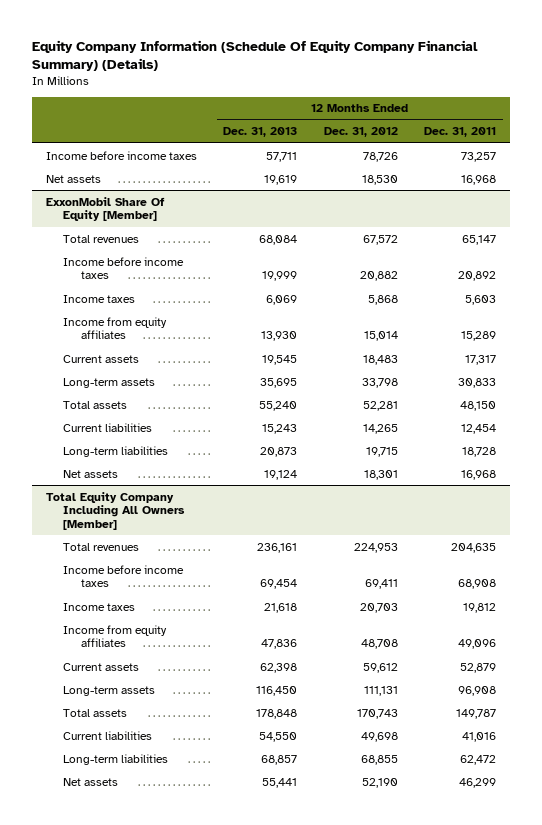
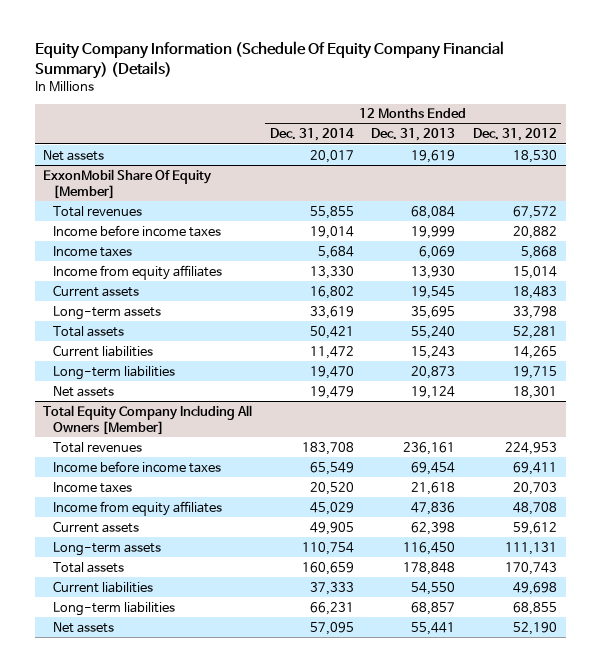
[424,127,497,138] Dec. 31, 2011 -> none
none -> [269,128,354,142] Dec. 31, 2014
[45,150,197,160] Income before income taxes -> none

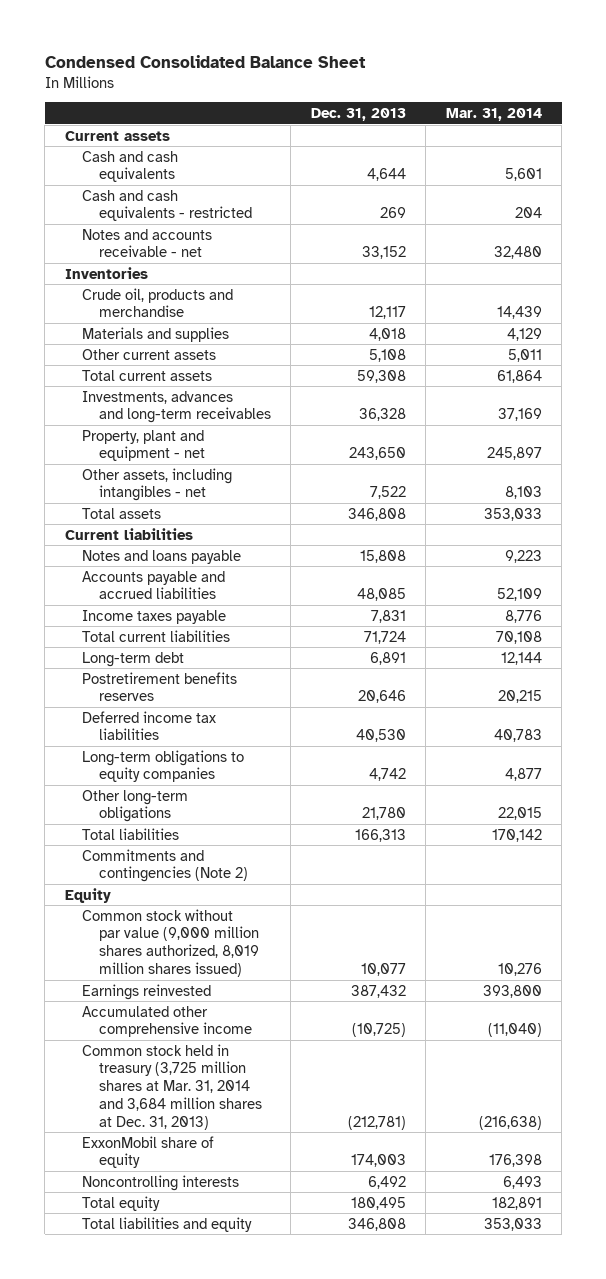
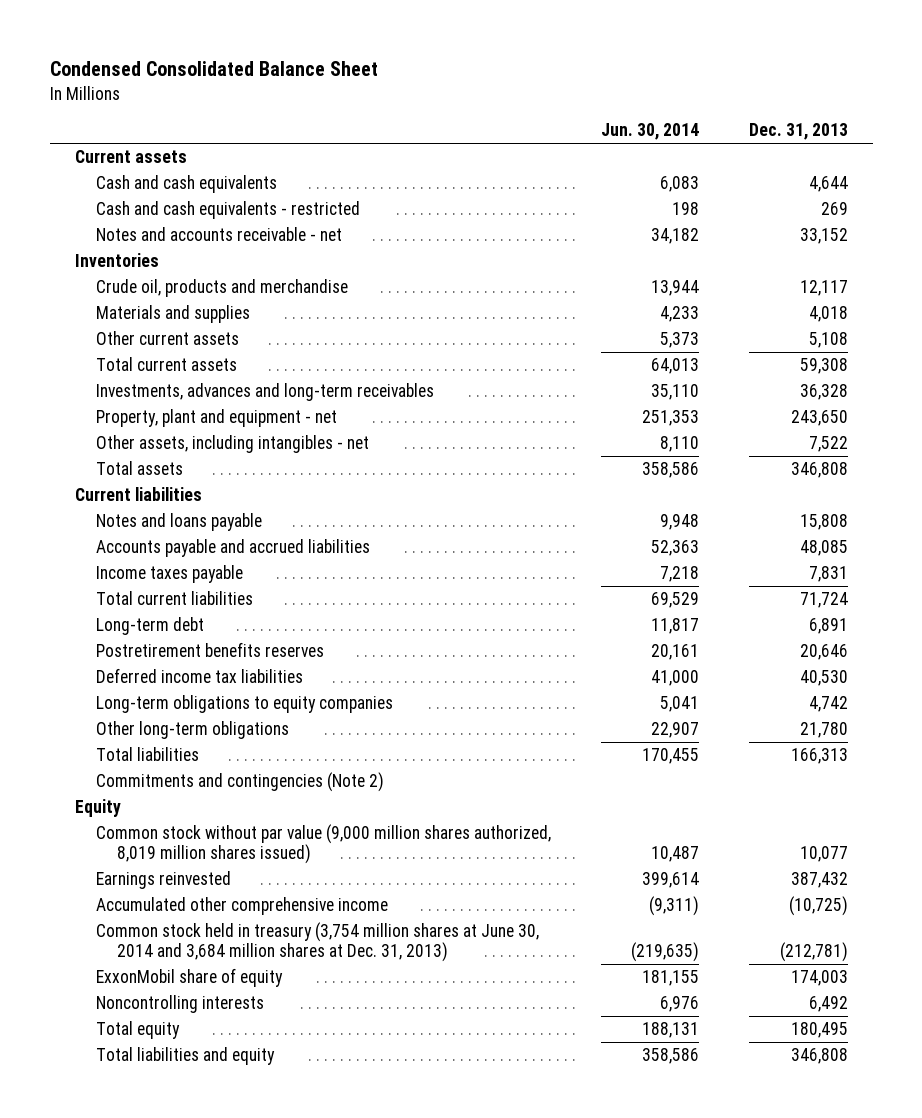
[445,108,542,122] Mar. 31, 2014 -> none
none -> [600,123,699,141] Jun. 30, 2014
[81,1043,263,1130] Common stock held in treasury (3,725 million shares at Mar. 31, 2014 and 3,684 million shares at Dec. 31, 2013) -> [95,922,539,963] Common stock held in treasury (3,754 million shares at June 30, 2014 and 3,684 million shares at Dec. 31, 2013)

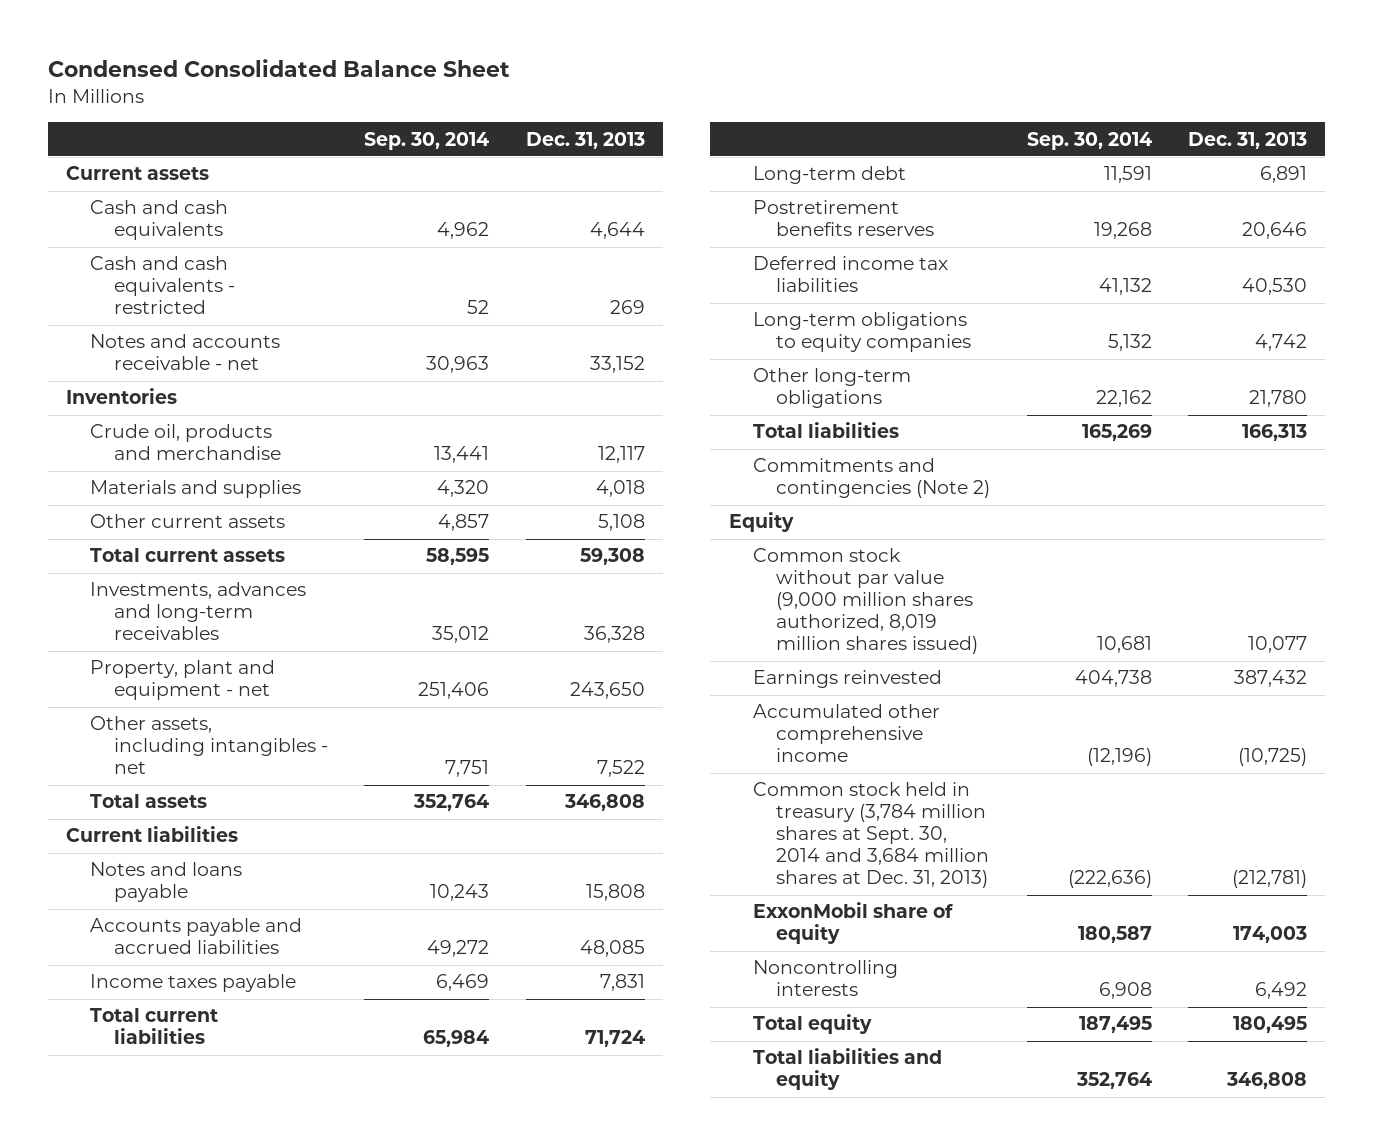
[600,123,699,141] Jun. 30, 2014 -> none
none -> [364,131,490,150] Sep. 30, 2014
[95,922,539,963] Common stock held in treasury (3,754 million shares at June 30, 2014 and 3,684 million shares at Dec. 31, 2013) -> [752,782,990,889] Common stock held in treasury (3,784 million shares at Sept. 30, 2014 and 3,684 million shares at Dec. 31, 2013)

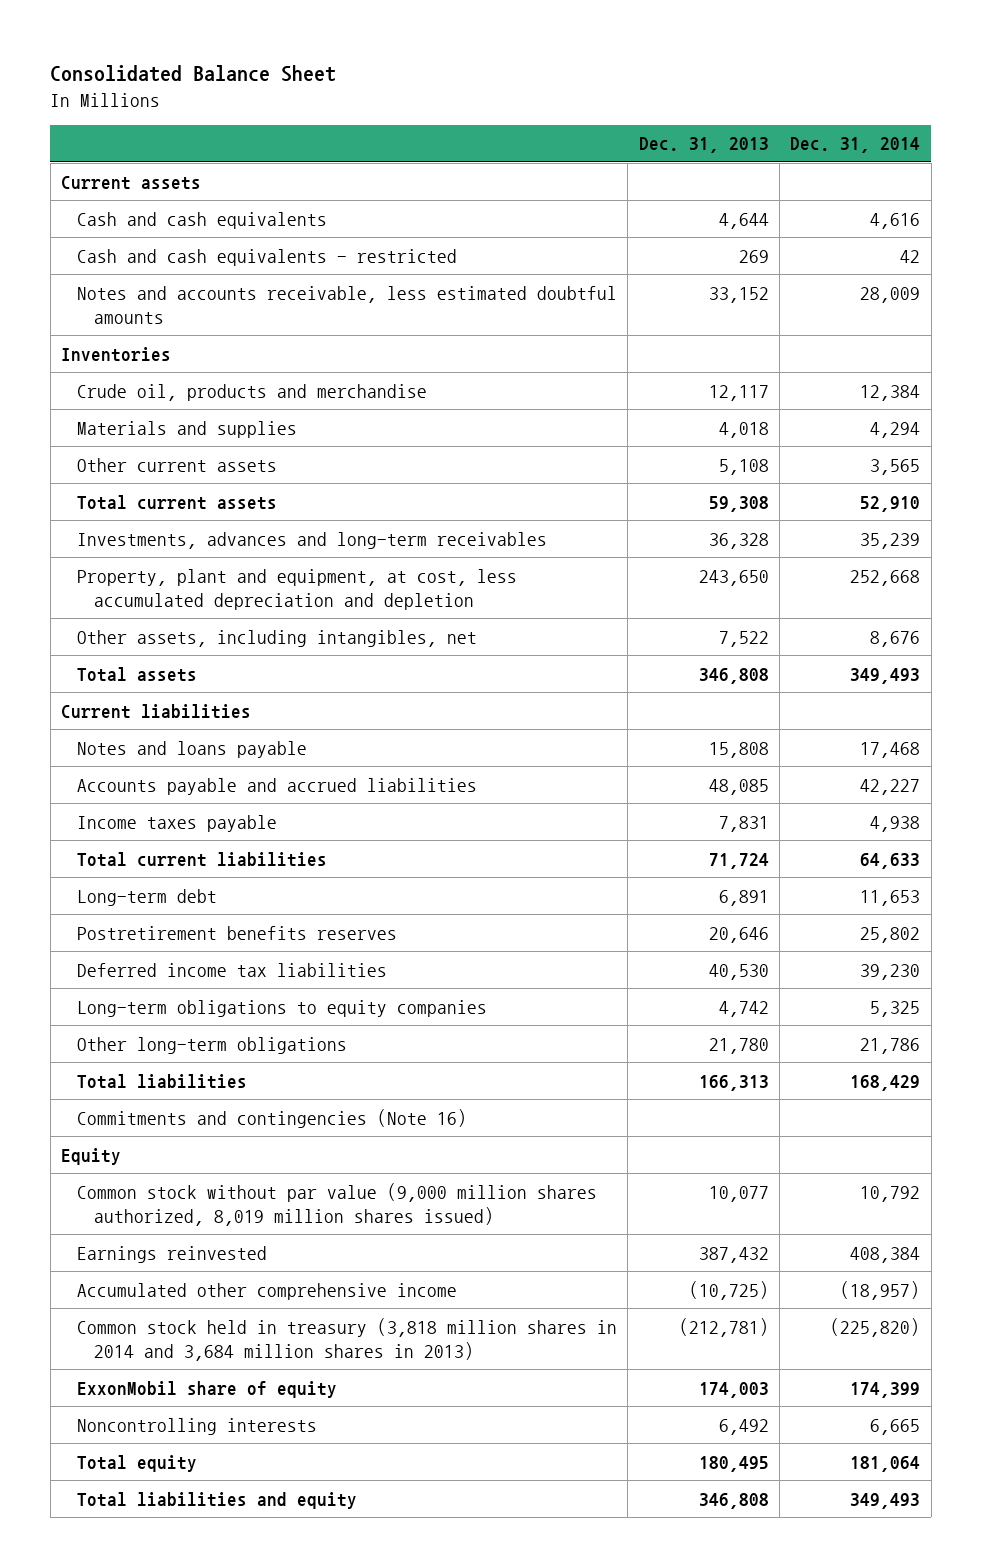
[47,59,510,78] Condensed Consolidated Balance Sheet -> [50,64,337,82] Consolidated Balance Sheet
[364,131,490,150] Sep. 30, 2014 -> none
none -> [790,137,921,154] Dec. 31, 2014
[89,334,280,371] Notes and accounts receivable - net -> [77,285,618,324] Notes and accounts receivable, less estimated doubtful amounts
[89,660,275,701] Property, plant and equipment - net -> [77,568,518,610] Property, plant and equipment, at cost, less accumulated depreciation and depletion
[89,716,328,775] Other assets, including intangibles - net -> [77,629,478,647] Other assets, including intangibles, net
[752,458,991,499] Commitments and contingencies (Note 2) -> [77,1108,468,1128] Commitments and contingencies (Note 16)
[752,782,990,889] Common stock held in treasury (3,784 million shares at Sept. 30, 2014 and 3,684 million shares at Dec. 31, 2013) -> [77,1317,618,1361] Common stock held in treasury (3,818 million shares in 2014 and 3,684 million shares in 2013)

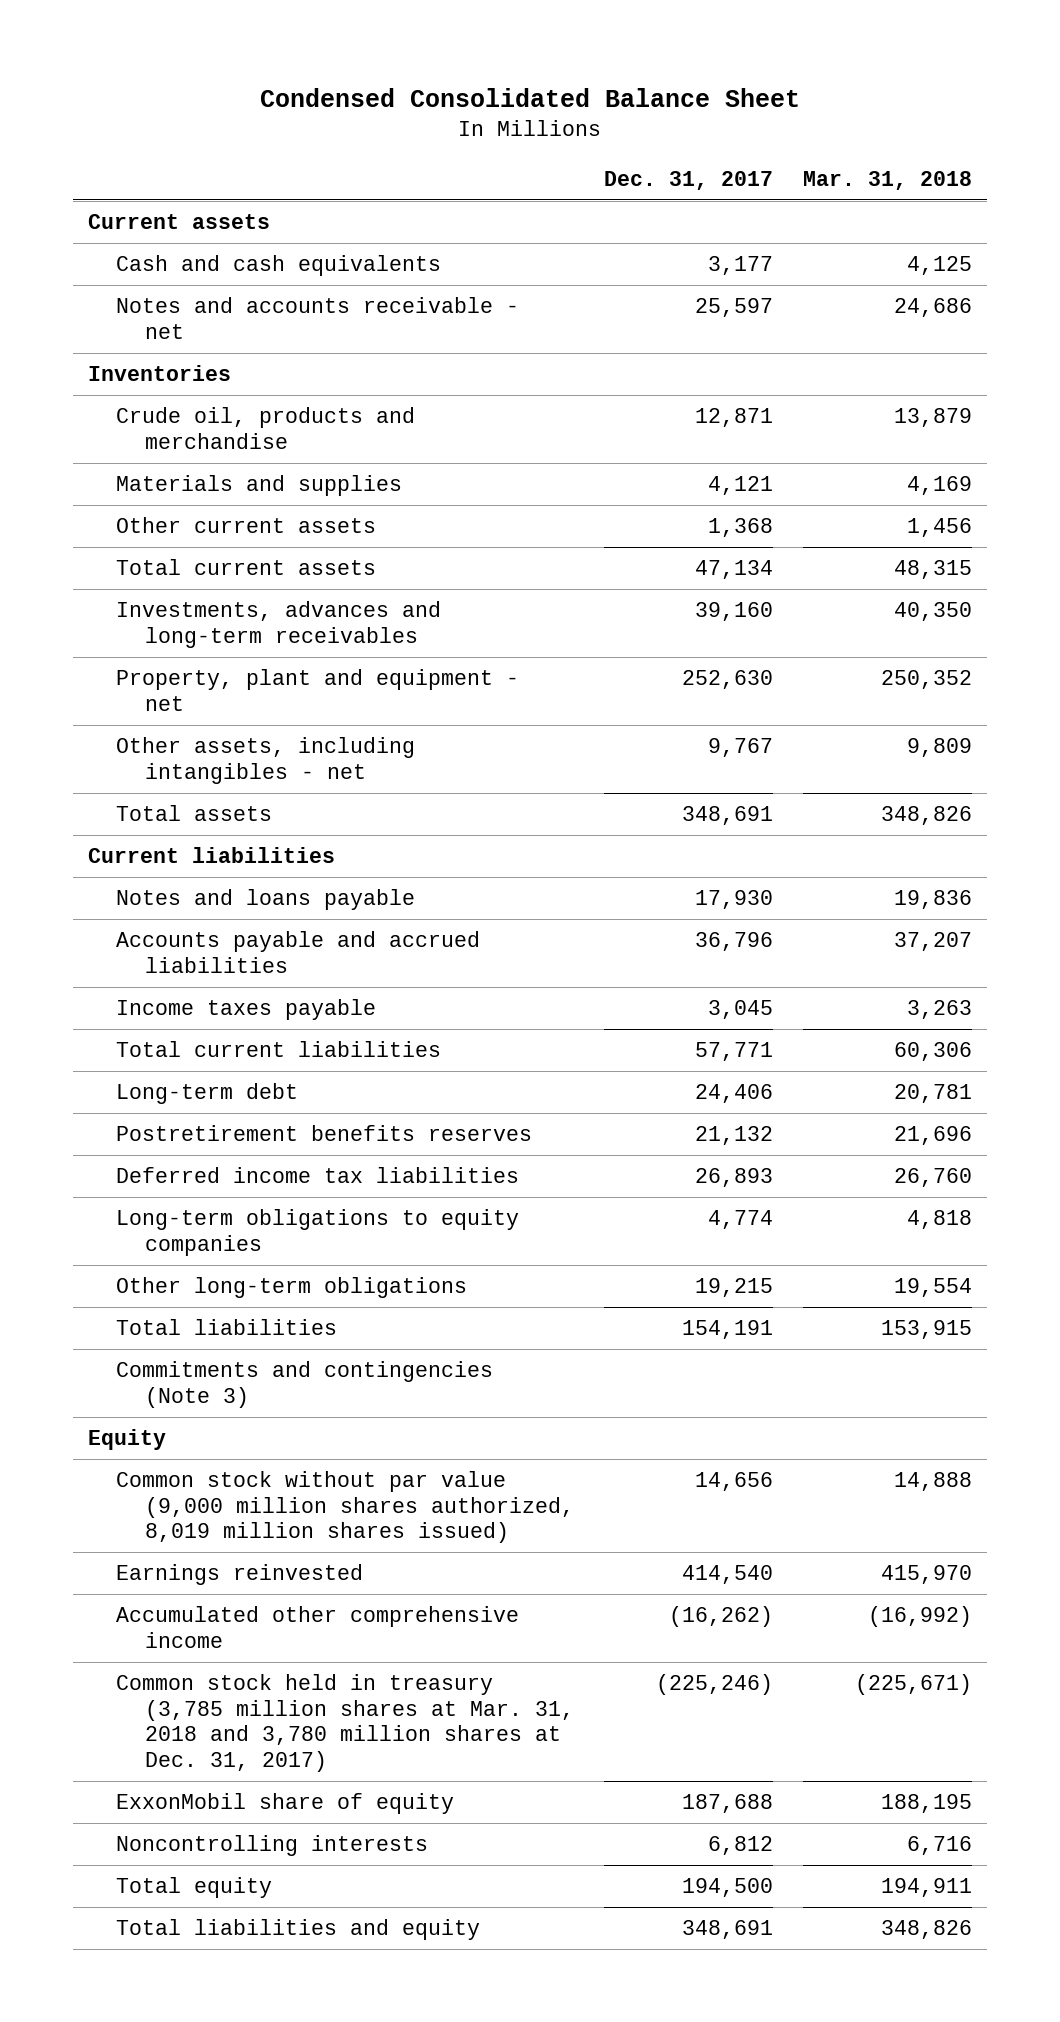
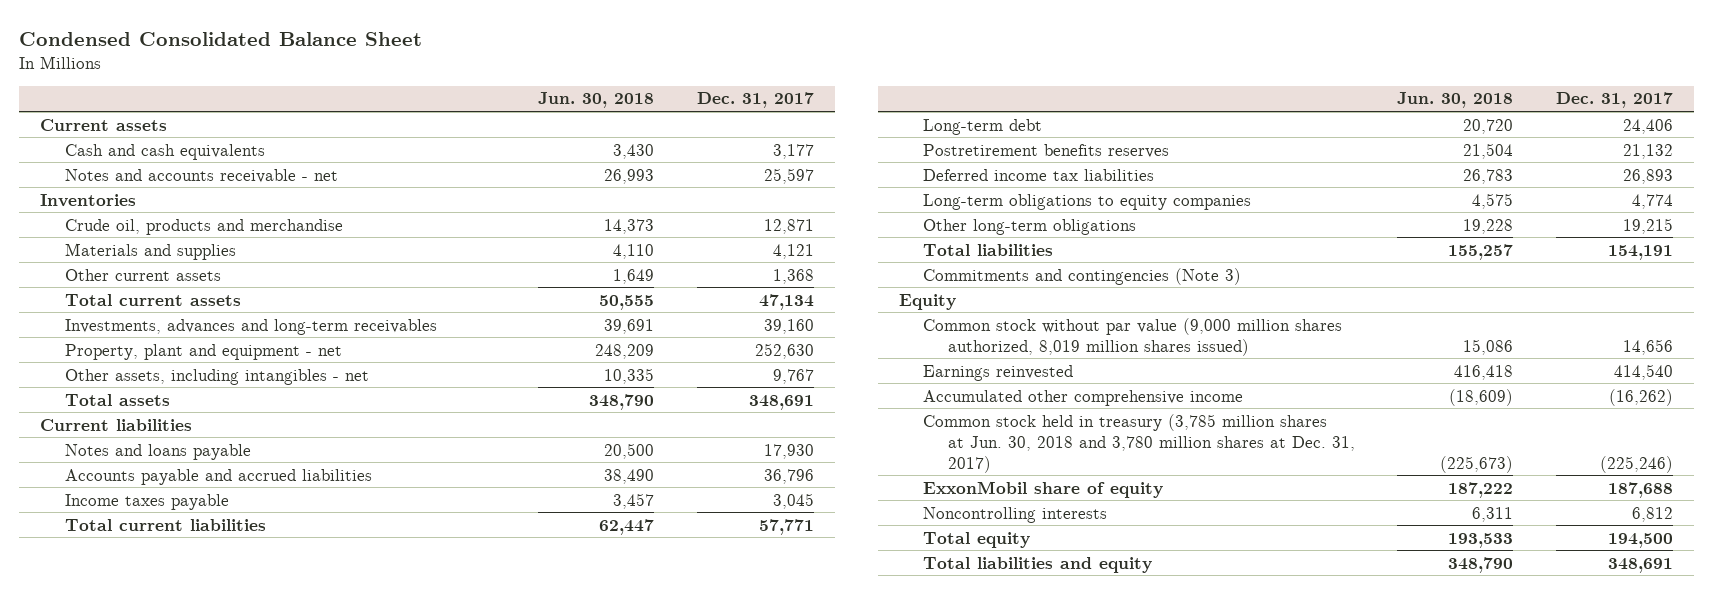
[803,170,973,190] Mar. 31, 2018 -> none
none -> [538,92,655,109] Jun. 30, 2018
[116,1674,574,1772] Common stock held in treasury (3,785 million shares at Mar. 31, 2018 and 3,780 million shares at Dec. 31, 2017) -> [923,413,1355,473] Common stock held in treasury (3,785 million shares at Jun. 30, 2018 and 3,780 million shares at Dec. 31, 2017)

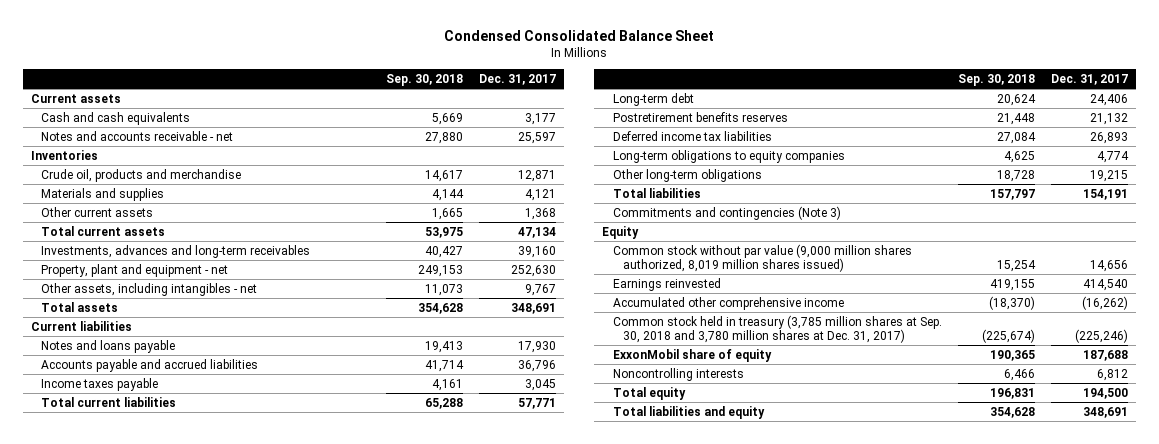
[538,92,655,109] Jun. 30, 2018 -> none
none -> [386,74,464,87] Sep. 30, 2018
[923,413,1355,473] Common stock held in treasury (3,785 million shares at Jun. 30, 2018 and 3,780 million shares at Dec. 31, 2017) -> [612,314,942,343] Common stock held in treasury (3,785 million shares at Sep. 30, 2018 and 3,780 million shares at Dec. 31, 2017)

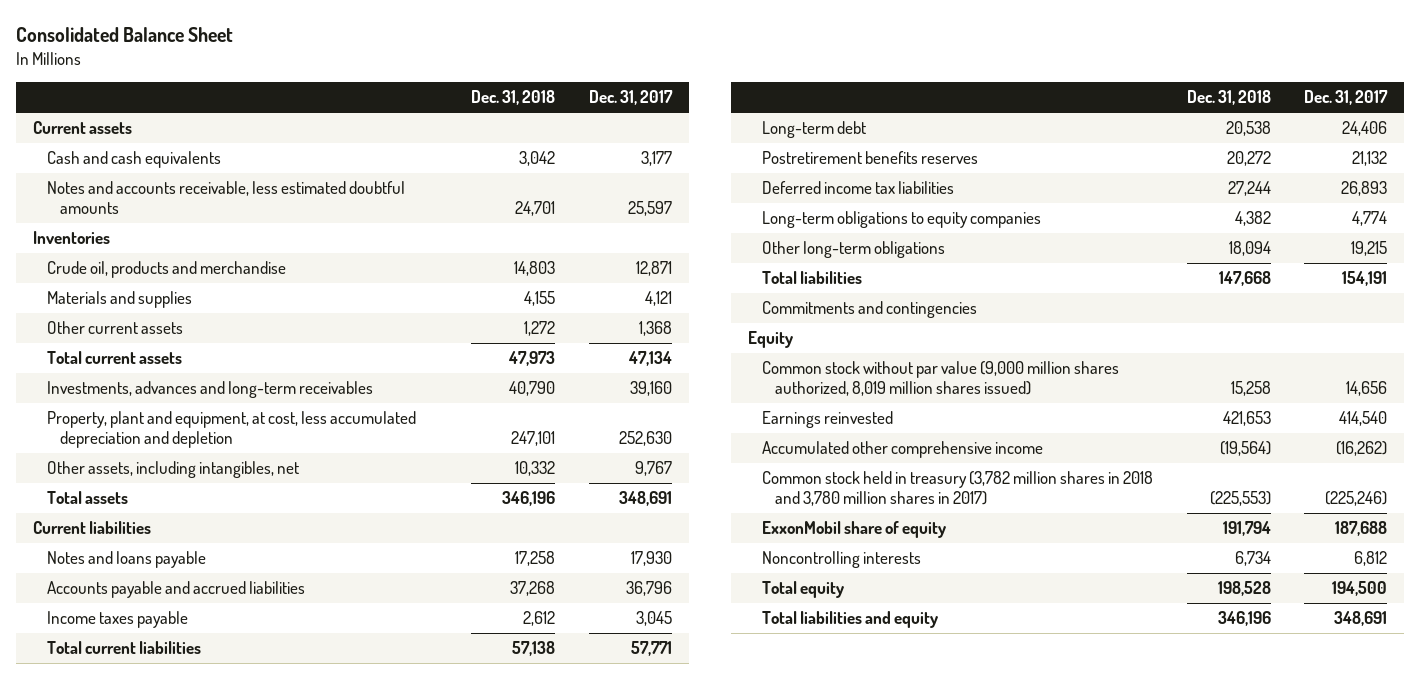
[444,30,715,42] Condensed Consolidated Balance Sheet -> [16,27,234,43] Consolidated Balance Sheet
[386,74,464,87] Sep. 30, 2018 -> none
none -> [471,90,556,106] Dec. 31, 2018
[40,130,233,141] Notes and accounts receivable - net -> [46,181,405,214] Notes and accounts receivable, less estimated doubtful amounts
[40,263,228,277] Property, plant and equipment - net -> [46,411,416,448] Property, plant and equipment, at cost, less accumulated depreciation and depletion
[40,282,257,296] Other assets, including intangibles - net -> [46,461,299,479] Other assets, including intangibles, net
[612,205,841,220] Commitments and contingencies (Note 3) -> [761,301,977,319] Commitments and contingencies
[612,314,942,343] Common stock held in treasury (3,785 million shares at Sep. 30, 2018 and 3,780 million shares at Dec. 31, 2017) -> [761,471,1153,506] Common stock held in treasury (3,782 million shares in 2018 and 3,780 million shares in 2017)

